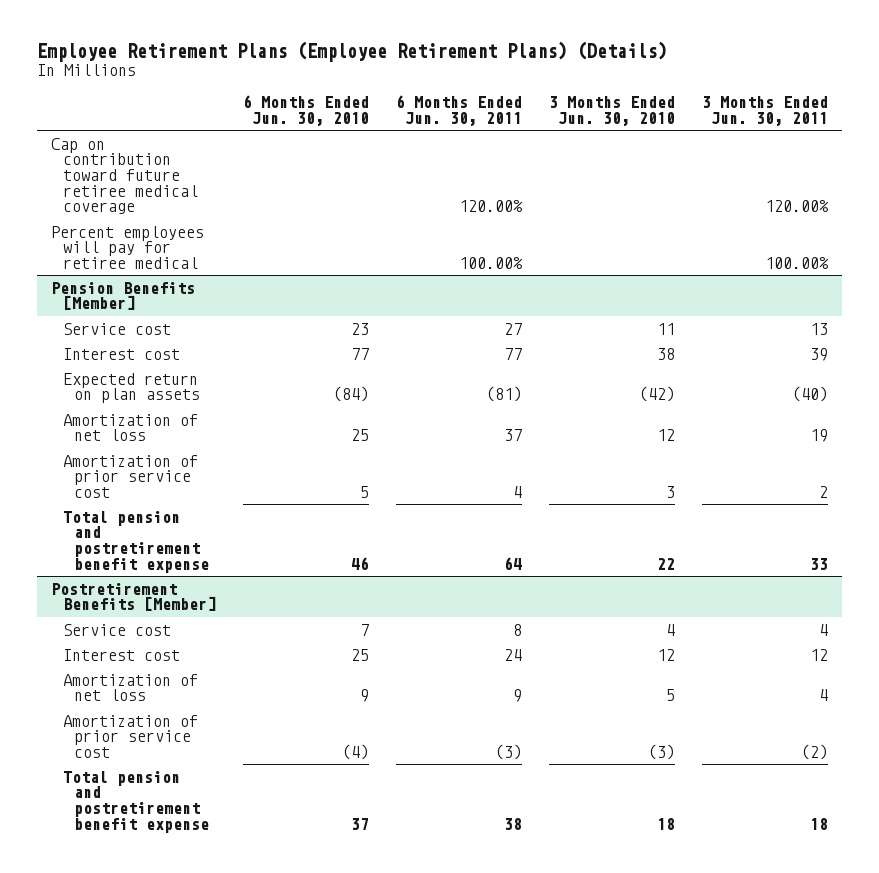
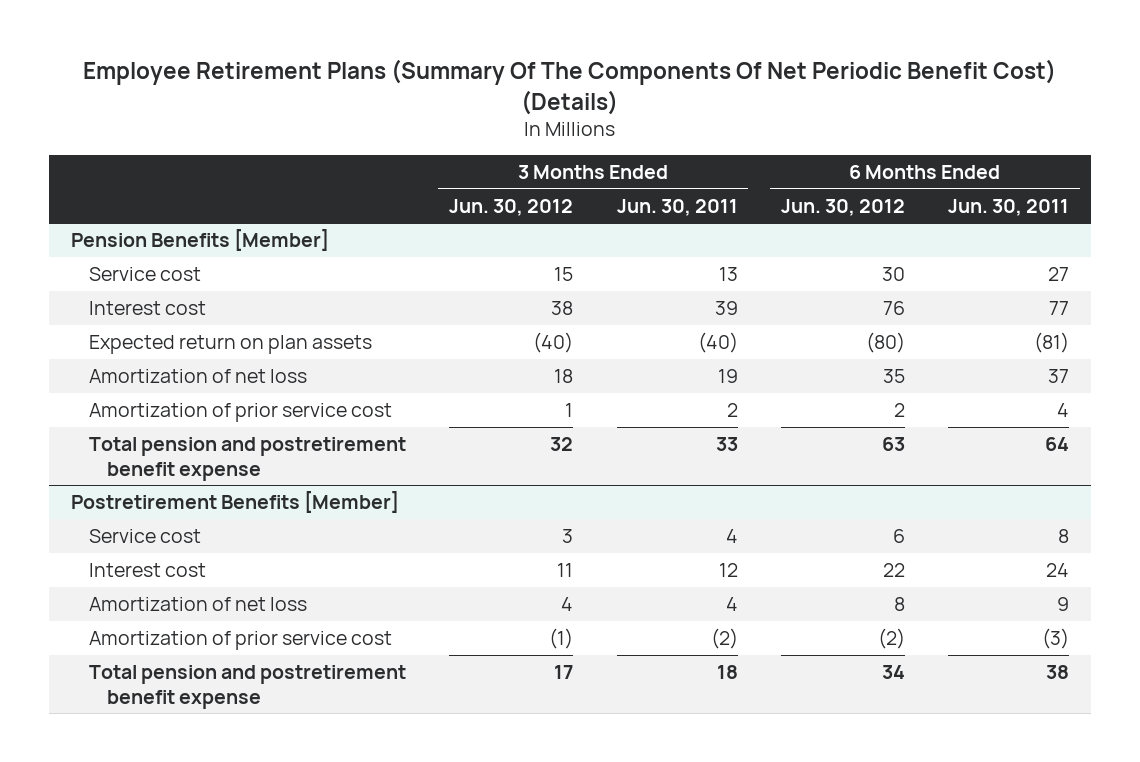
[37,40,668,62] Employee Retirement Plans (Employee Retirement Plans) (Details) -> [83,59,1057,115] Employee Retirement Plans (Summary Of The Components Of Net Periodic Benefit Cost) (Details)
[242,94,369,126] 6 Months Ended Jun. 30, 2010 -> none
[549,95,676,126] 3 Months Ended Jun. 30, 2010 -> none
none -> [449,198,574,216] Jun. 30, 2012
none -> [781,198,906,216] Jun. 30, 2012
[50,137,198,215] Cap on contribution toward future retiree medical coverage -> none
[50,225,204,270] Percent employees will pay for retiree medical -> none

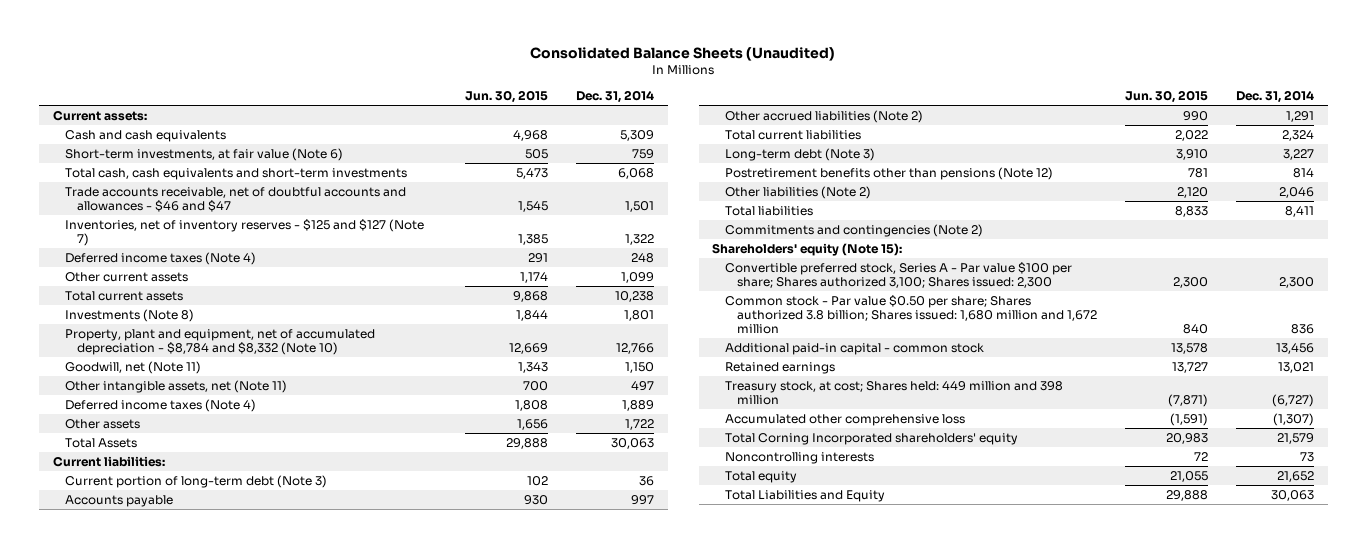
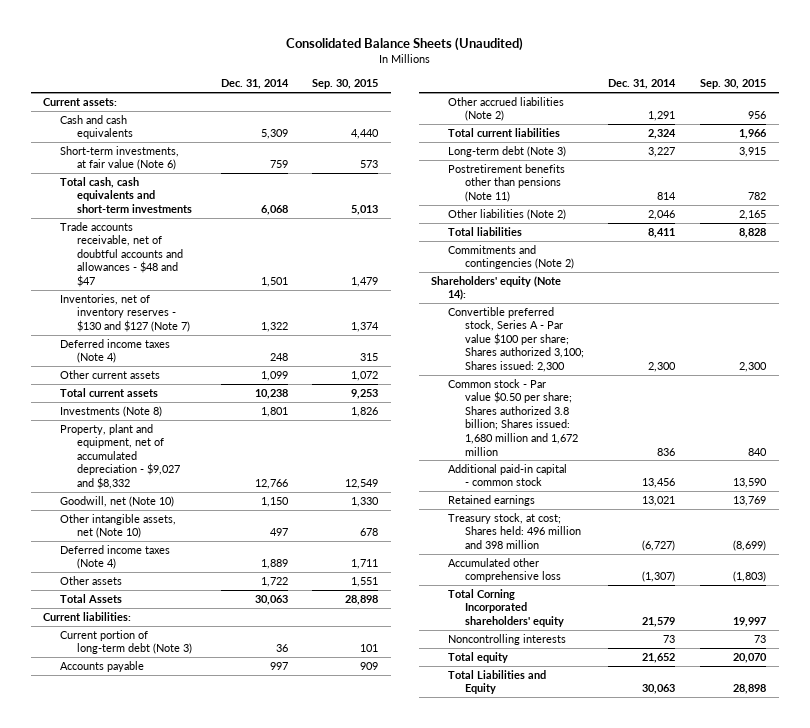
[465,90,549,104] Jun. 30, 2015 -> none
none -> [312,79,379,90] Sep. 30, 2015
[65,186,407,212] Trade accounts receivable, net of doubtful accounts and allowances - $46 and $47 -> [60,221,183,288] Trade accounts receivable, net of doubtful accounts and allowances - $48 and $47
[65,218,425,246] Inventories, net of inventory reserves - $125 and $127 (Note 7) -> [60,293,190,332] Inventories, net of inventory reserves - $130 and $127 (Note 7)
[65,328,376,355] Property, plant and equipment, net of accumulated depreciation - $8,784 and $8,332 (Note 10) -> [60,423,180,490] Property, plant and equipment, net of accumulated depreciation - $9,027 and $8,332
[65,360,202,374] Goodwill, net (Note 11) -> [60,495,175,507] Goodwill, net (Note 10)
[65,379,288,393] Other intangible assets, net (Note 11) -> [60,513,177,539] Other intangible assets, net (Note 10)
[724,166,1053,180] Postretirement benefits other than pensions (Note 12) -> [447,163,565,202] Postretirement benefits other than pensions (Note 11)
[712,242,903,256] Shareholders' equity (Note 15): -> [431,275,562,301] Shareholders' equity (Note 14):
[724,380,1063,405] Treasury stock, at cost; Shares held: 449 million and 398 million -> [447,512,581,549] Treasury stock, at cost; Shares held: 496 million and 398 million

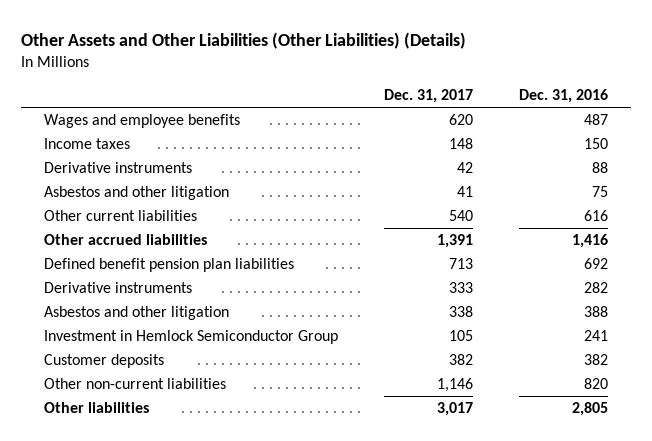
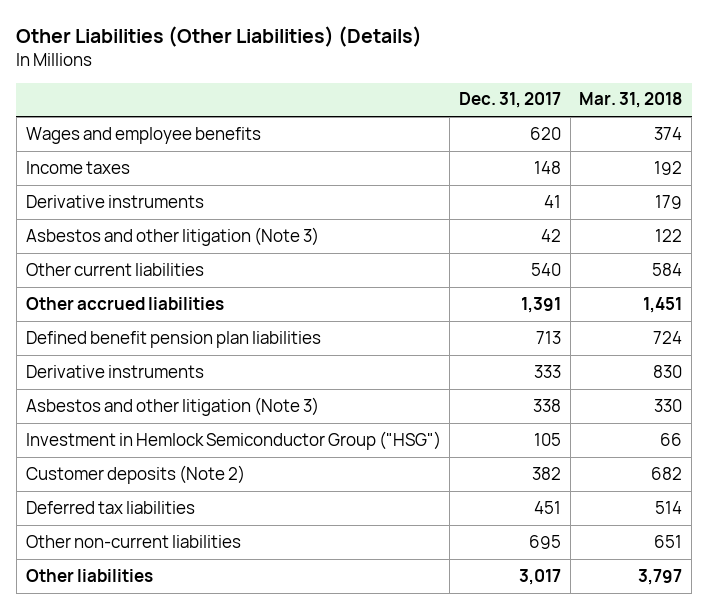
[21,31,467,49] Other Assets and Other Liabilities (Other Liabilities) (Details) -> [16,25,423,47] Other Liabilities (Other Liabilities) (Details)
[519,89,609,104] Dec. 31, 2016 -> none
none -> [579,92,683,109] Mar. 31, 2018
[457,162,474,174] 42 -> [544,194,562,208] 41
[44,186,230,201] Asbestos and other litigation -> [25,226,319,246] Asbestos and other litigation (Note 3)
[457,186,474,198] 41 -> [541,228,562,242] 42
[44,306,230,321] Asbestos and other litigation -> [25,396,319,416] Asbestos and other litigation (Note 3)
[44,330,339,345] Investment in Hemlock Semiconductor Group -> [25,430,441,450] Investment in Hemlock Semiconductor Group ("HSG")
[44,354,165,369] Customer deposits -> [25,464,245,484] Customer deposits (Note 2)
none -> [25,500,195,514] Deferred tax liabilities
[437,378,474,393] 1,146 -> [529,534,562,549] 695

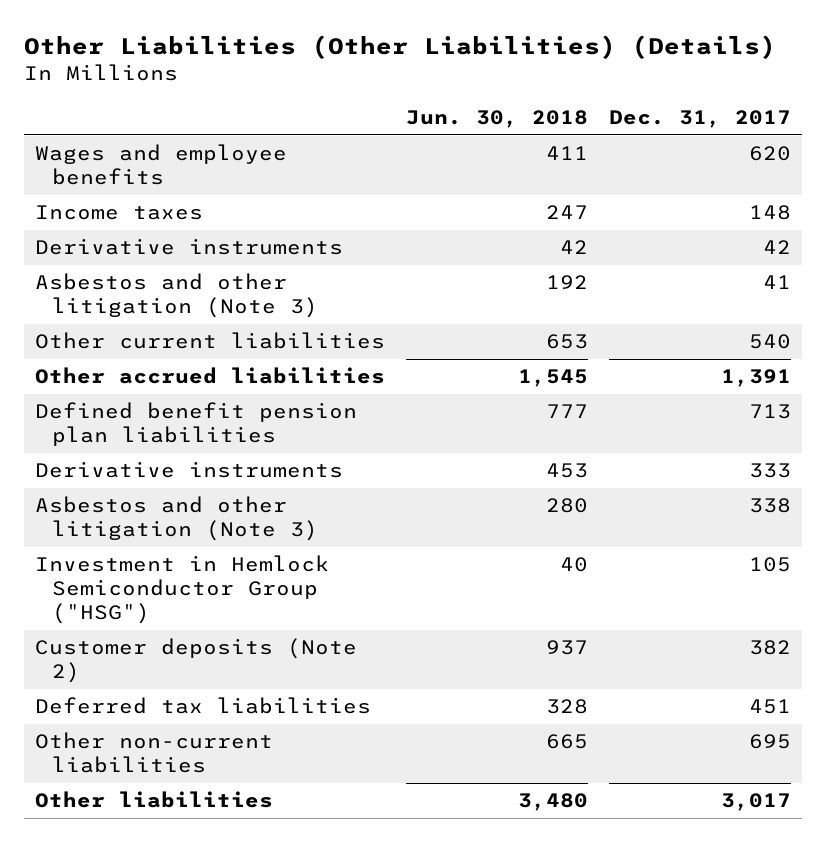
[579,92,683,109] Mar. 31, 2018 -> none
none -> [406,110,589,129] Jun. 30, 2018
[544,194,562,208] 41 -> [763,240,792,255] 42
[541,228,562,242] 42 -> [763,275,792,290] 41

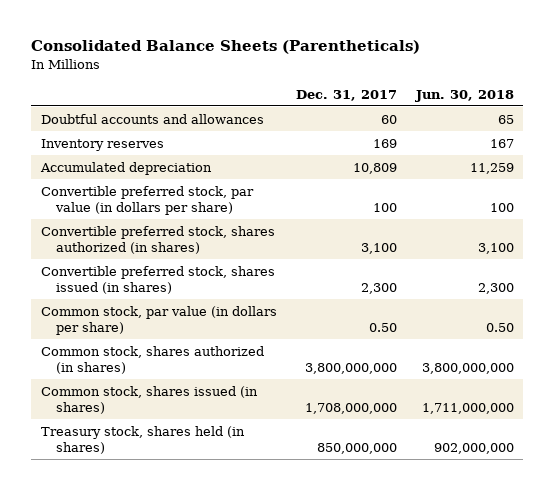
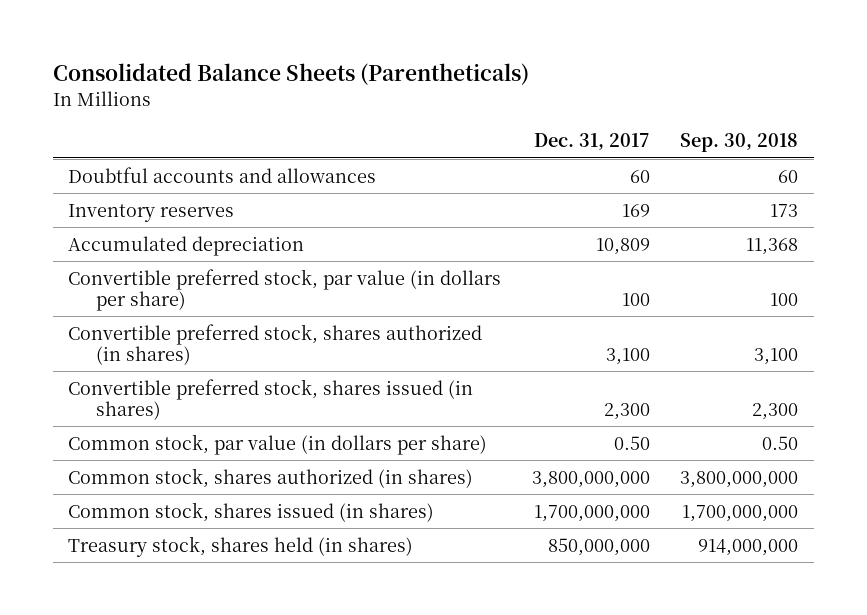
[414,89,514,102] Jun. 30, 2018 -> none
none -> [680,133,799,153] Sep. 30, 2018
[304,402,397,414] 1,708,000,000 -> [533,504,650,522] 1,700,000,000

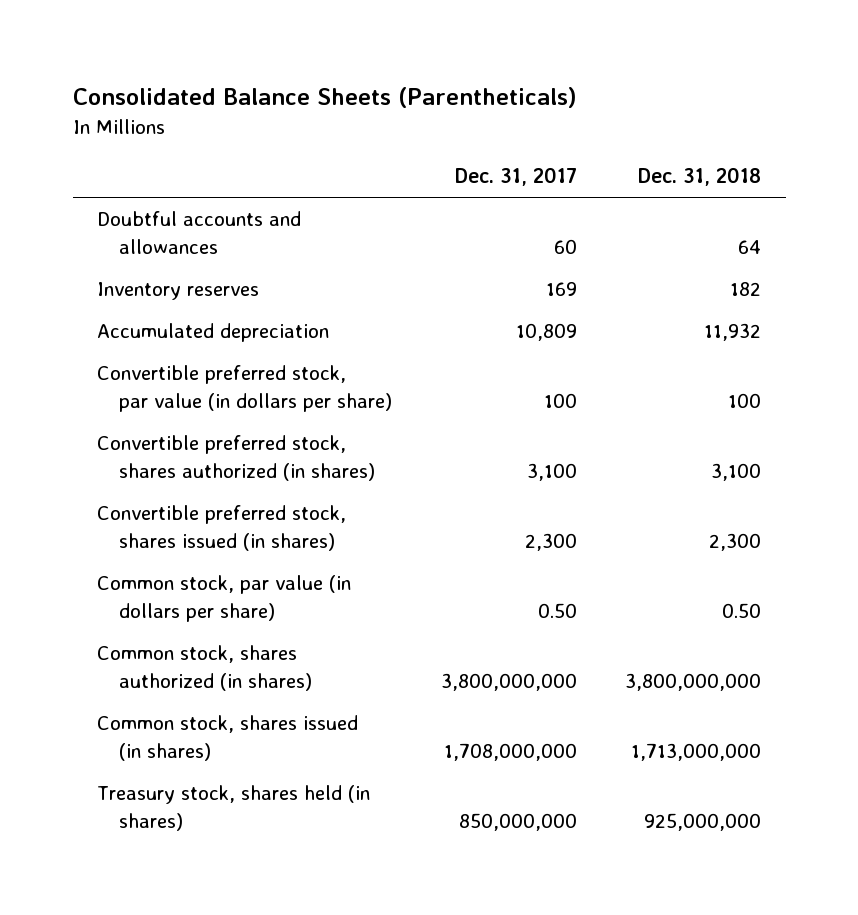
[680,133,799,153] Sep. 30, 2018 -> none
none -> [638,167,762,187] Dec. 31, 2018
[533,504,650,522] 1,700,000,000 -> [443,742,577,761] 1,708,000,000

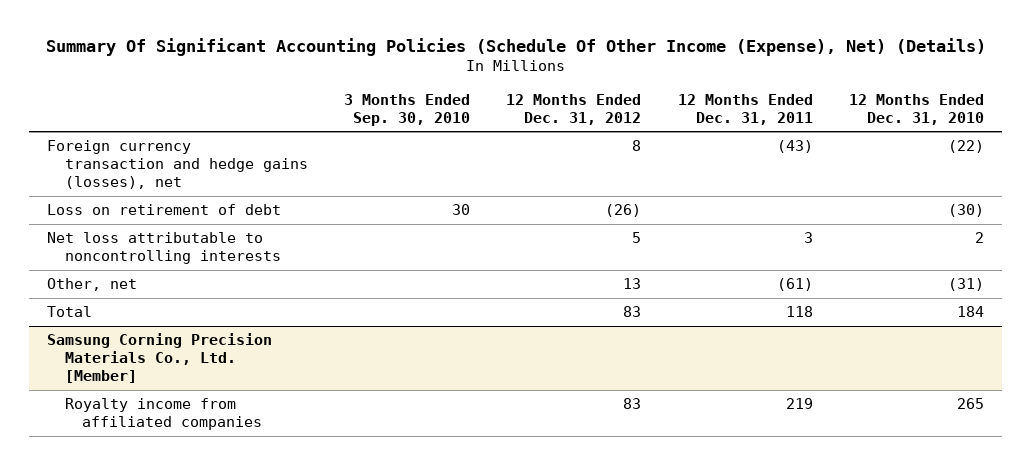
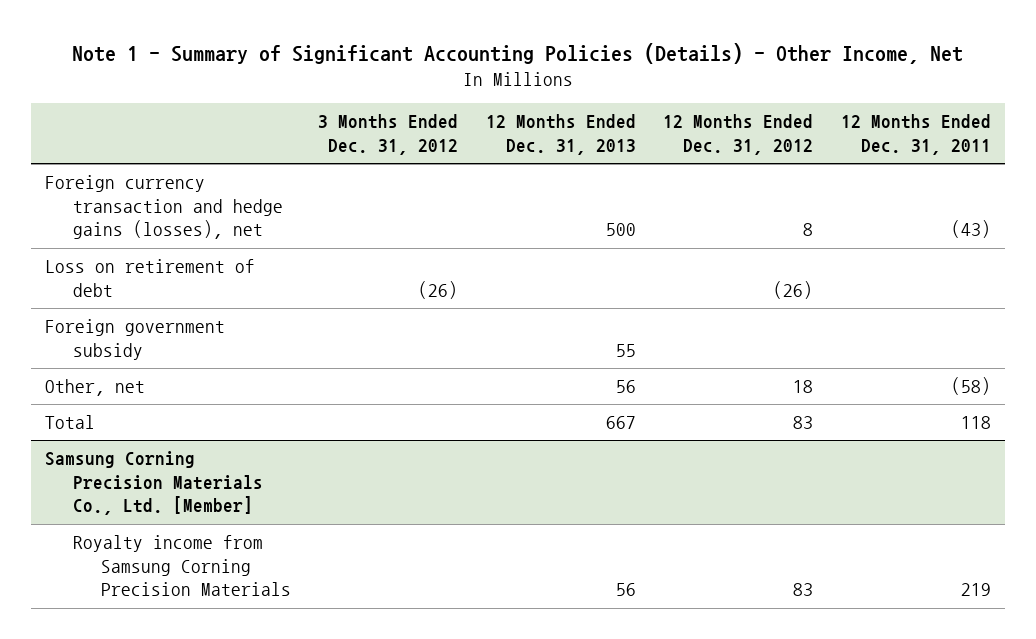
[45,37,986,56] Summary Of Significant Accounting Policies (Schedule Of Other Income (Expense), Net) (Details) -> [71,42,963,64] Note 1 - Summary of Significant Accounting Policies (Details) - Other Income, Net
[344,93,471,126] 3 Months Ended Sep. 30, 2010 -> none
[849,93,985,125] 12 Months Ended Dec. 31, 2010 -> none
none -> [318,114,459,155] 3 Months Ended Dec. 31, 2012
none -> [485,114,636,155] 12 Months Ended Dec. 31, 2013
[47,232,281,265] Net loss attributable to noncontrolling interests -> none
none -> [44,319,225,360] Foreign government subsidy
[623,278,642,290] 13 -> [793,380,814,394] 18
[776,278,813,292] (61) -> [950,377,991,396] (58)
[64,398,262,431] Royalty income from affiliated companies -> [72,535,291,597] Royalty income from Samsung Corning Precision Materials

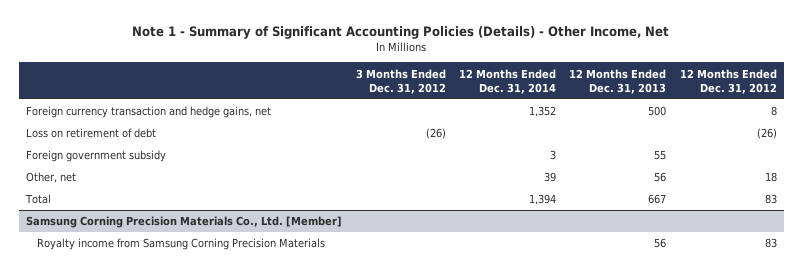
[840,114,991,155] 12 Months Ended Dec. 31, 2011 -> none
none -> [458,68,556,94] 12 Months Ended Dec. 31, 2014
[44,175,283,240] Foreign currency transaction and hedge gains (losses), net -> [26,106,272,119] Foreign currency transaction and hedge gains, net

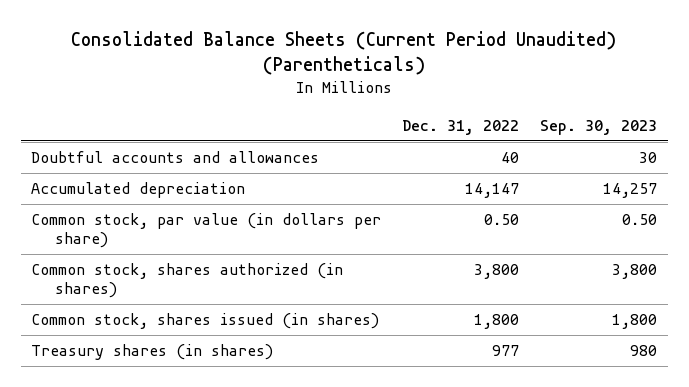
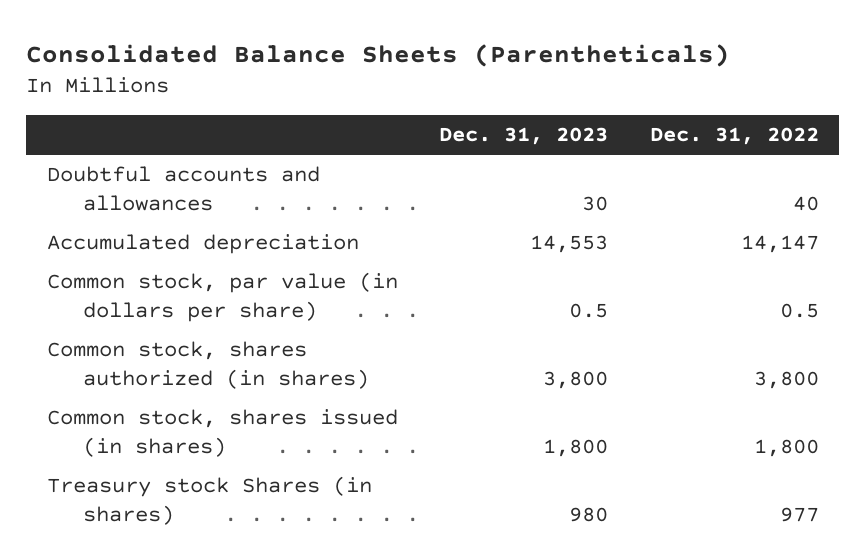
[71,31,617,76] Consolidated Balance Sheets (Current Period Unaudited) (Parentheticals) -> [26,43,731,67] Consolidated Balance Sheets (Parentheticals)
[540,119,658,135] Sep. 30, 2023 -> none
none -> [439,127,609,146] Dec. 31, 2023
[484,214,520,226] 0.50 -> [779,303,819,319] 0.5
[31,344,274,361] Treasury shares (in shares) -> [47,476,373,526] Treasury stock Shares (in shares)

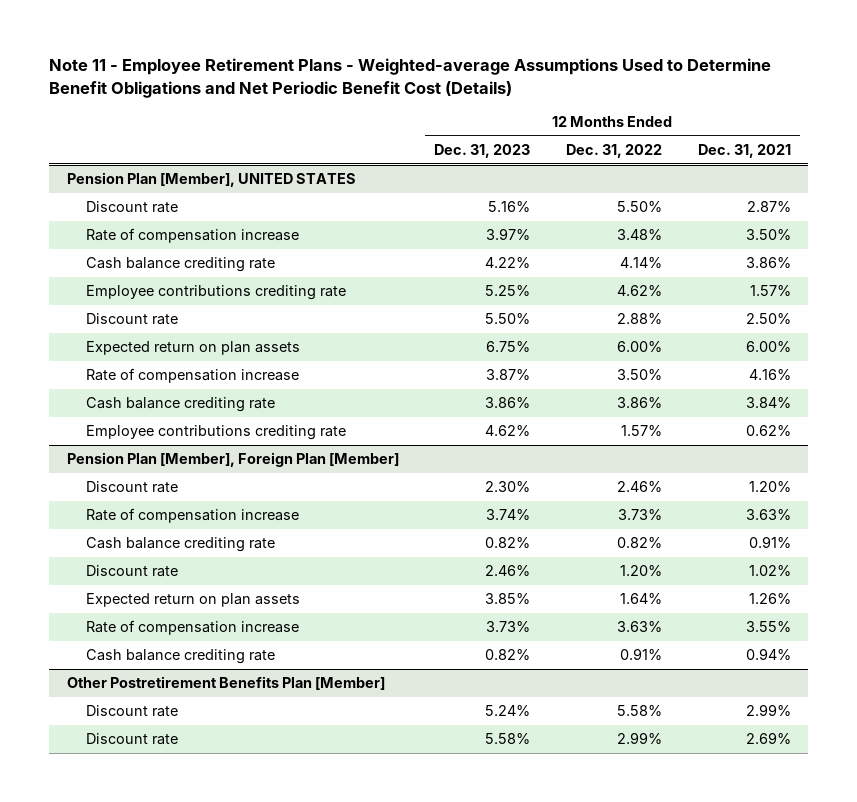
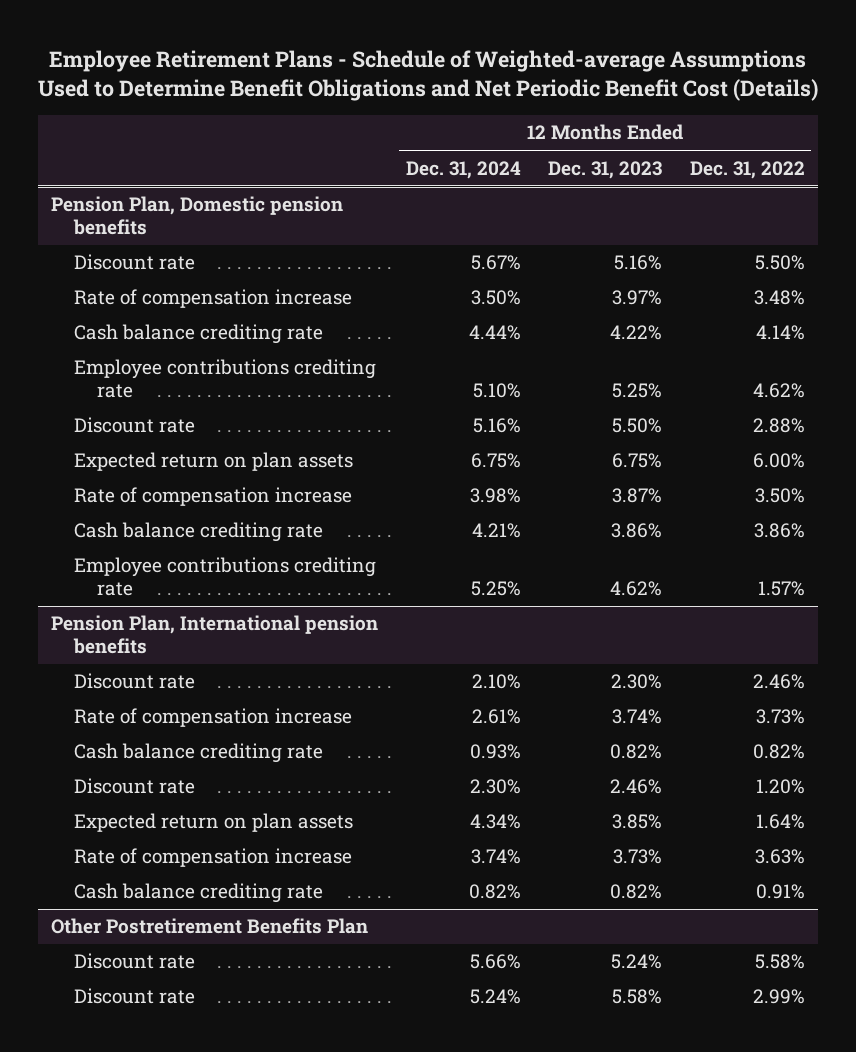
[48,58,771,98] Note 11 - Employee Retirement Plans - Weighted-average Assumptions Used to Determine Benefit Obligations and Net Periodic Benefit Cost (Details) -> [38,49,819,101] Employee Retirement Plans - Schedule of Weighted-average Assumptions Used to Determine Benefit Obligations and Net Periodic Benefit Cost (Details)
[697,144,791,159] Dec. 31, 2021 -> none
none -> [405,160,521,179] Dec. 31, 2024
[66,172,356,188] Pension Plan [Member], UNITED STATES -> none
none -> [51,196,344,235] Pension Plan, Domestic pension benefits
[66,452,399,468] Pension Plan [Member], Foreign Plan [Member] -> none
none -> [51,615,379,654] Pension Plan, International pension benefits
[66,676,385,691] Other Postretirement Benefits Plan [Member] -> [51,918,369,935] Other Postretirement Benefits Plan

